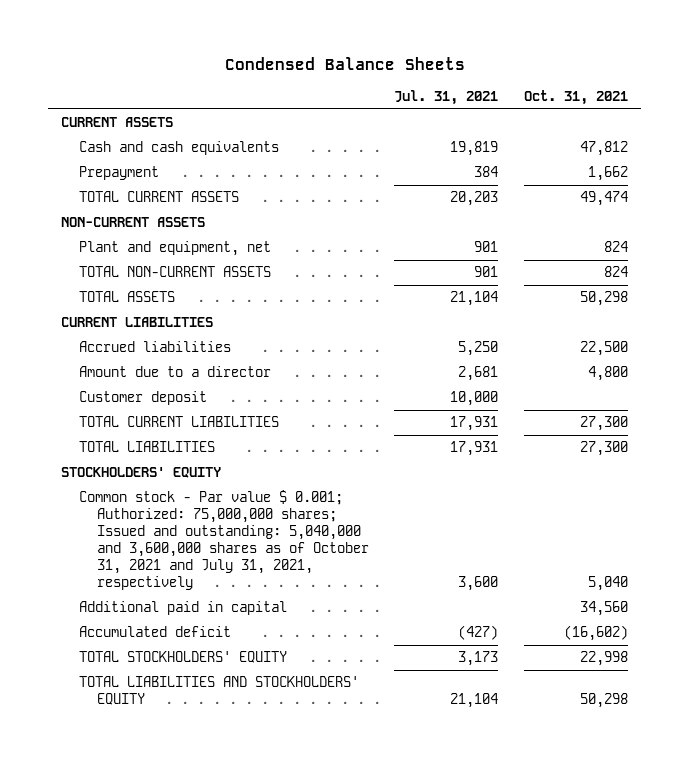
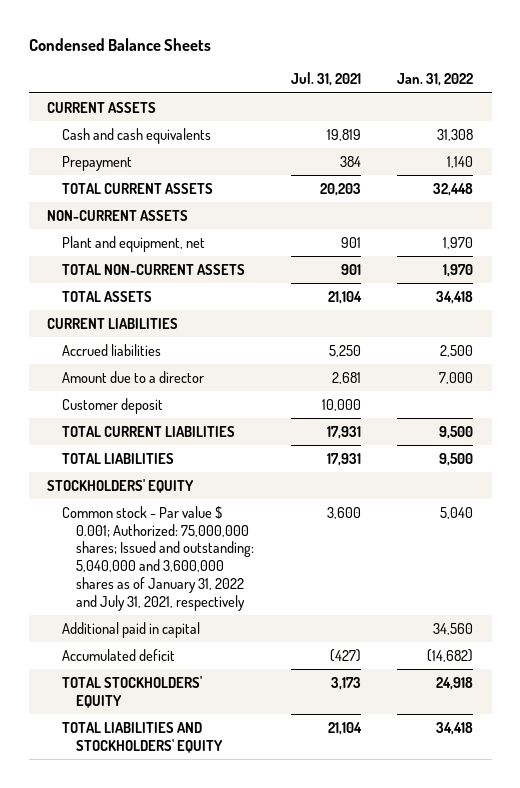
[524,90,629,106] Oct. 31, 2021 -> none
none -> [397,73,474,87] Jan. 31, 2022
[78,490,369,591] Common stock - Par value $ 0.001; Authorized: 75,000,000 shares; Issued and outstanding: 5,040,000 and 3,600,000 shares as of October 31, 2021 and July 31, 2021, respectively -> [61,505,255,611] Common stock - Par value $ 0.001; Authorized: 75,000,000 shares; Issued and outstanding: 5,040,000 and 3,600,000 shares as of January 31, 2022 and July 31, 2021, respectively

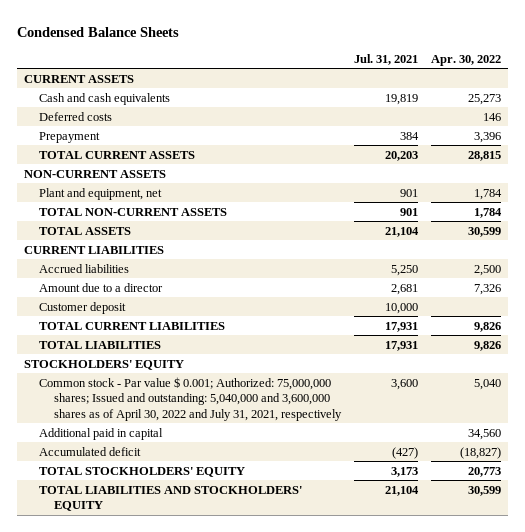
[397,73,474,87] Jan. 31, 2022 -> none
none -> [431,54,502,66] Apr. 30, 2022
none -> [38,111,112,121] Deferred costs
[61,505,255,611] Common stock - Par value $ 0.001; Authorized: 75,000,000 shares; Issued and outstanding: 5,040,000 and 3,600,000 shares as of January 31, 2022 and July 31, 2021, respectively -> [38,376,343,421] Common stock - Par value $ 0.001; Authorized: 75,000,000 shares; Issued and outstanding: 5,040,000 and 3,600,000 shares as of April 30, 2022 and July 31, 2021, respectively

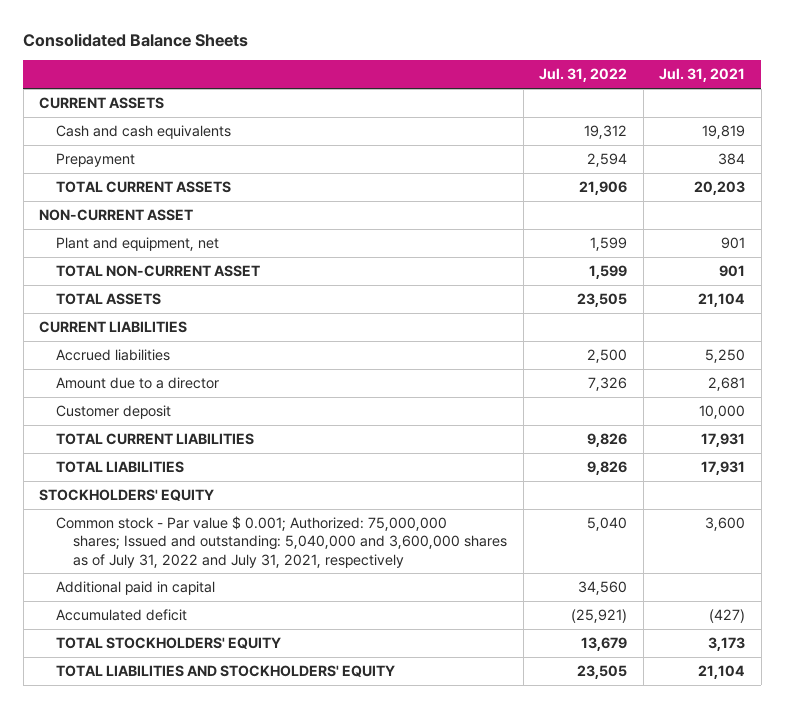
[17,26,180,37] Condensed Balance Sheets -> [23,32,249,47] Consolidated Balance Sheets
[431,54,502,66] Apr. 30, 2022 -> none
none -> [539,68,628,83] Jul. 31, 2022
[38,111,112,121] Deferred costs -> none
[23,169,166,178] NON-CURRENT ASSETS -> [39,209,194,222] NON-CURRENT ASSET
[38,207,227,216] TOTAL NON-CURRENT ASSETS -> [56,265,261,278] TOTAL NON-CURRENT ASSET
[38,376,343,421] Common stock - Par value $ 0.001; Authorized: 75,000,000 shares; Issued and outstanding: 5,040,000 and 3,600,000 shares as of April 30, 2022 and July 31, 2021, respectively -> [56,516,508,568] Common stock - Par value $ 0.001; Authorized: 75,000,000 shares; Issued and outstanding: 5,040,000 and 3,600,000 shares as of July 31, 2022 and July 31, 2021, respectively

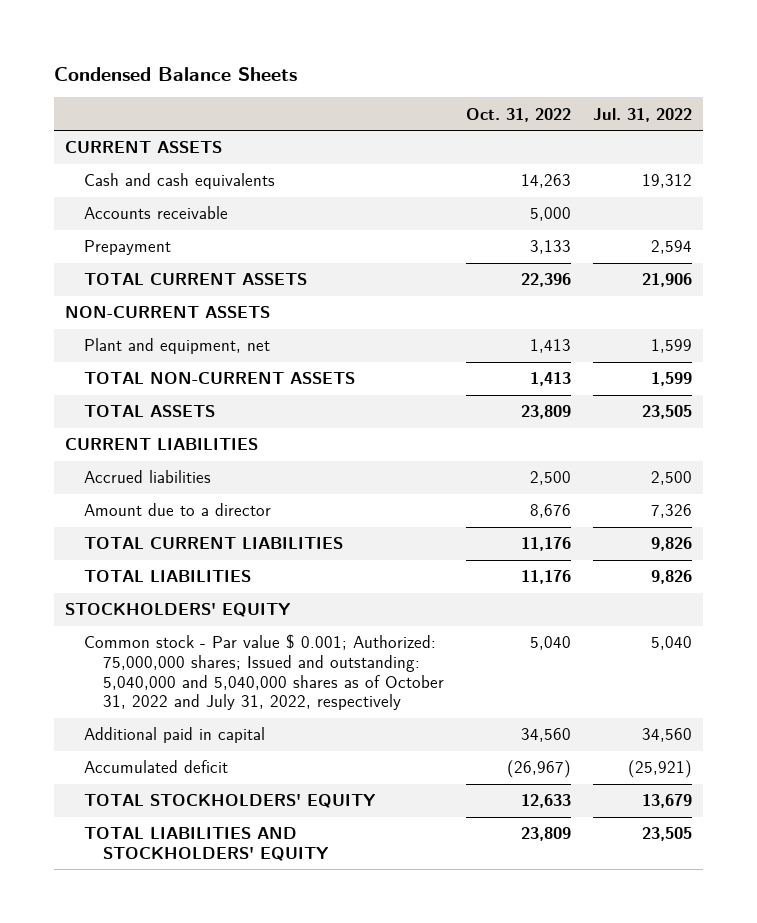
[23,32,249,47] Consolidated Balance Sheets -> [54,66,298,81] Condensed Balance Sheets
[659,68,746,83] Jul. 31, 2021 -> none
none -> [465,107,571,122] Oct. 31, 2022
none -> [84,206,229,220] Accounts receivable
[39,209,194,222] NON-CURRENT ASSET -> [65,306,271,319] NON-CURRENT ASSETS
[56,265,261,278] TOTAL NON-CURRENT ASSET -> [84,372,356,385] TOTAL NON-CURRENT ASSETS
[56,405,172,420] Customer deposit -> none
[56,516,508,568] Common stock - Par value $ 0.001; Authorized: 75,000,000 shares; Issued and outstanding: 5,040,000 and 3,600,000 shares as of July 31, 2022 and July 31, 2021, respectively -> [84,634,445,711] Common stock - Par value $ 0.001; Authorized: 75,000,000 shares; Issued and outstanding: 5,040,000 and 5,040,000 shares as of October 31, 2022 and July 31, 2022, respectively

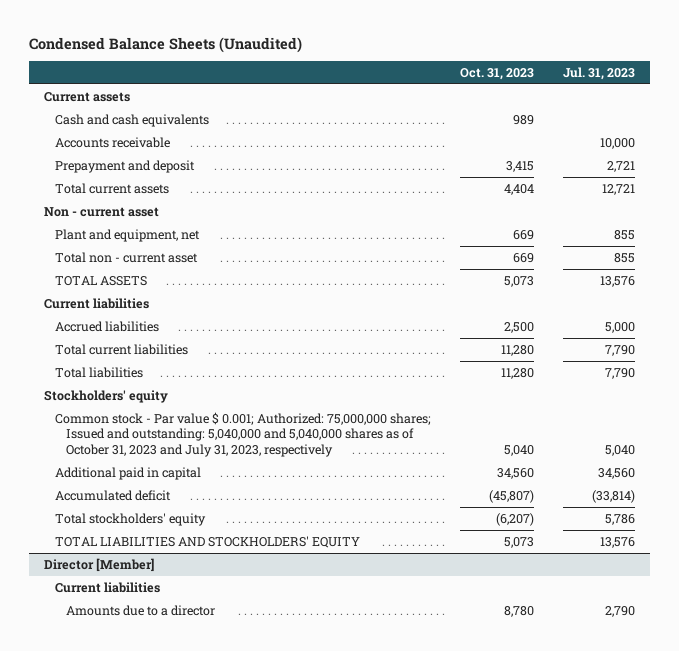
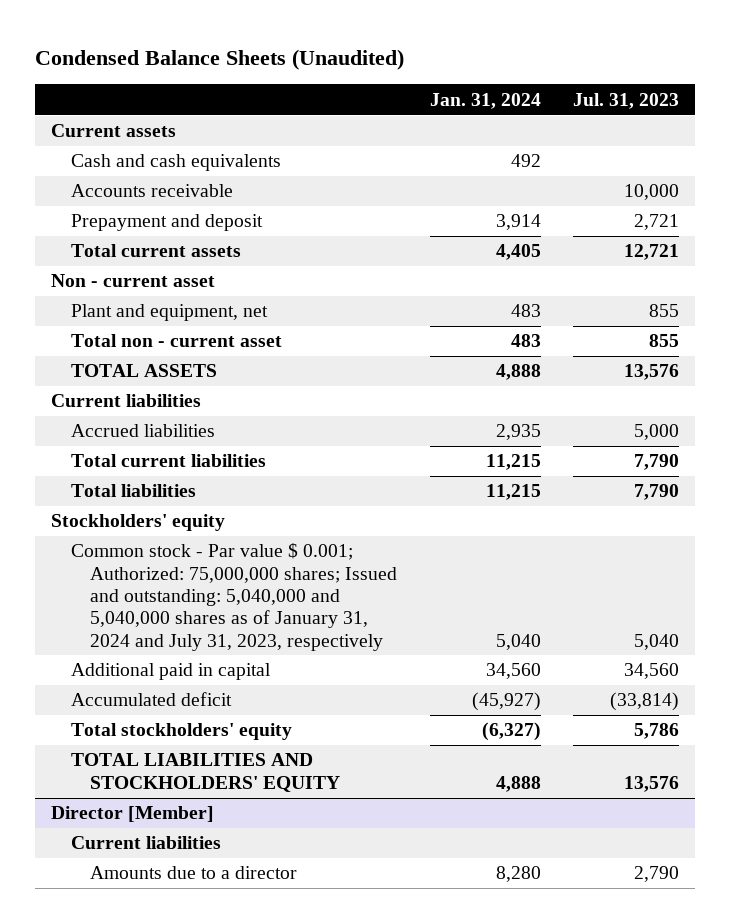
[459,67,534,80] Oct. 31, 2023 -> none
none -> [429,92,541,109] Jan. 31, 2024
[54,411,431,457] Common stock - Par value $ 0.001; Authorized: 75,000,000 shares; Issued and outstanding: 5,040,000 and 5,040,000 shares as of October 31, 2023 and July 31, 2023, respectively -> [70,543,398,651] Common stock - Par value $ 0.001; Authorized: 75,000,000 shares; Issued and outstanding: 5,040,000 and 5,040,000 shares as of January 31, 2024 and July 31, 2023, respectively

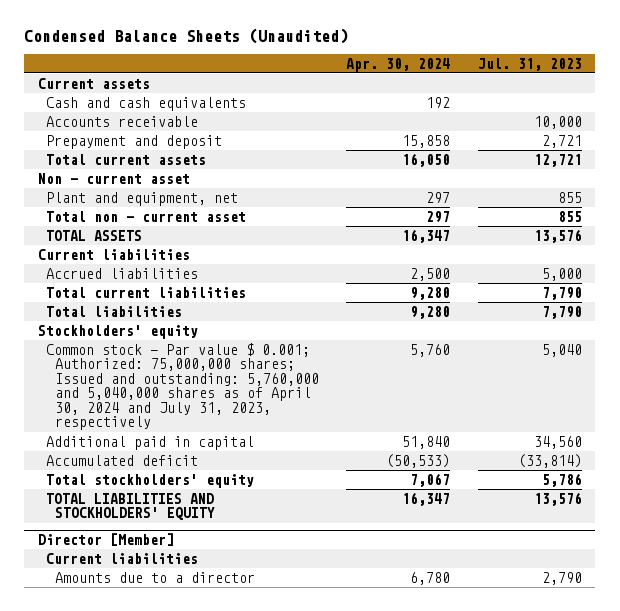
[429,92,541,109] Jan. 31, 2024 -> none
none -> [346,57,451,72] Apr. 30, 2024
[70,543,398,651] Common stock - Par value $ 0.001; Authorized: 75,000,000 shares; Issued and outstanding: 5,040,000 and 5,040,000 shares as of January 31, 2024 and July 31, 2023, respectively -> [46,342,320,431] Common stock - Par value $ 0.001; Authorized: 75,000,000 shares; Issued and outstanding: 5,760,000 and 5,040,000 shares as of April 30, 2024 and July 31, 2023, respectively

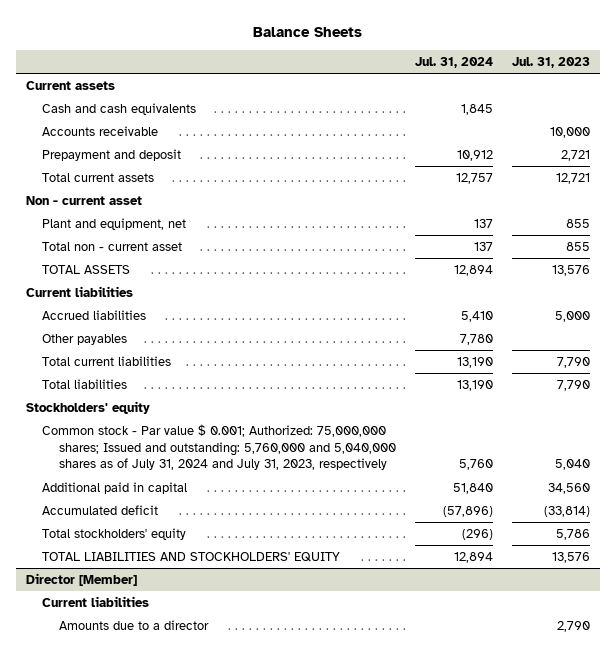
[24,28,349,45] Condensed Balance Sheets (Unaudited) -> [253,26,363,37] Balance Sheets
[346,57,451,72] Apr. 30, 2024 -> none
none -> [415,57,494,69] Jul. 31, 2024
none -> [42,334,128,346] Other payables
[46,342,320,431] Common stock - Par value $ 0.001; Authorized: 75,000,000 shares; Issued and outstanding: 5,760,000 and 5,040,000 shares as of April 30, 2024 and July 31, 2023, respectively -> [42,424,397,471] Common stock - Par value $ 0.001; Authorized: 75,000,000 shares; Issued and outstanding: 5,760,000 and 5,040,000 shares as of July 31, 2024 and July 31, 2023, respectively

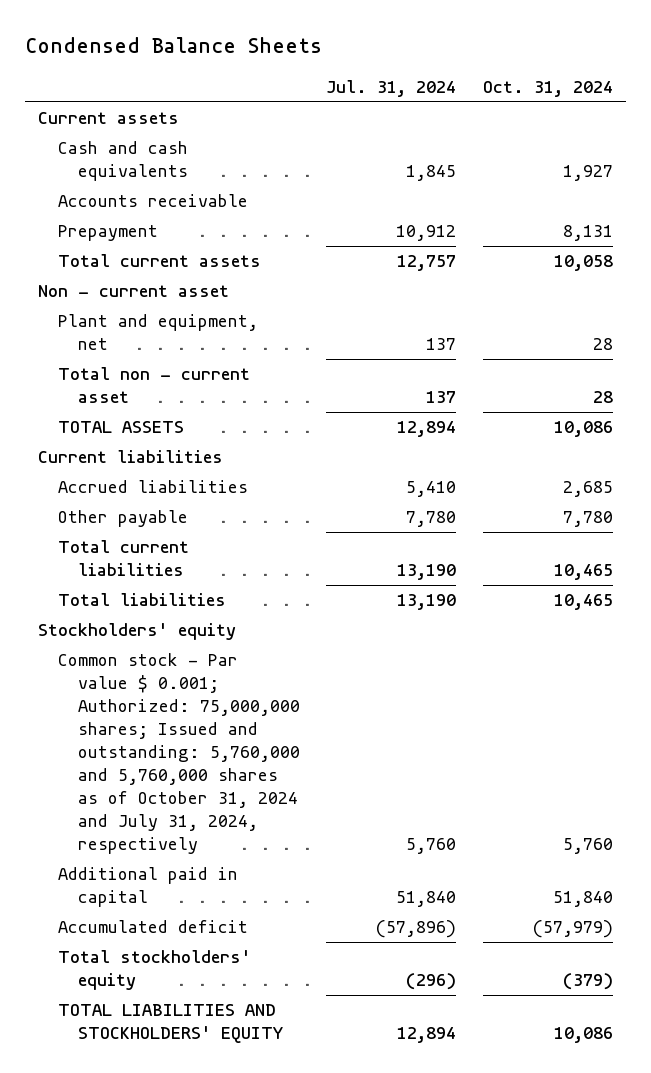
[253,26,363,37] Balance Sheets -> [25,37,323,54] Condensed Balance Sheets
[512,57,591,69] Jul. 31, 2023 -> none
none -> [482,81,613,98] Oct. 31, 2024
[42,149,182,162] Prepayment and deposit -> [58,225,159,242] Prepayment
[42,334,128,346] Other payables -> [58,510,189,528] Other payable
[42,424,397,471] Common stock - Par value $ 0.001; Authorized: 75,000,000 shares; Issued and outstanding: 5,760,000 and 5,040,000 shares as of July 31, 2024 and July 31, 2023, respectively -> [58,653,300,854] Common stock - Par value $ 0.001; Authorized: 75,000,000 shares; Issued and outstanding: 5,760,000 and 5,760,000 shares as of October 31, 2024 and July 31, 2024, respectively
[25,573,137,587] Director [Member] -> none
[42,596,150,608] Current liabilities -> none
[59,620,210,631] Amounts due to a director -> none

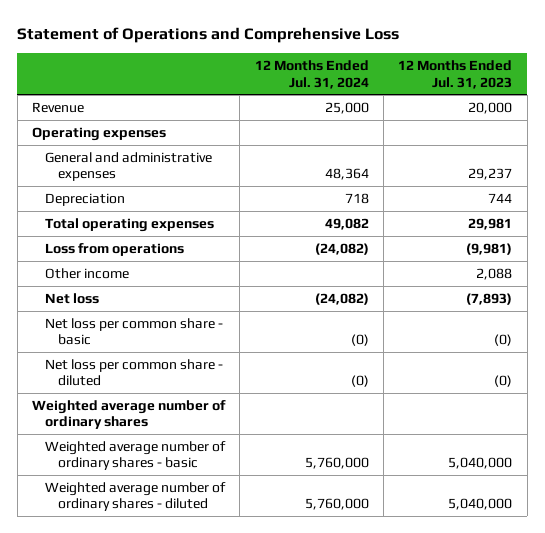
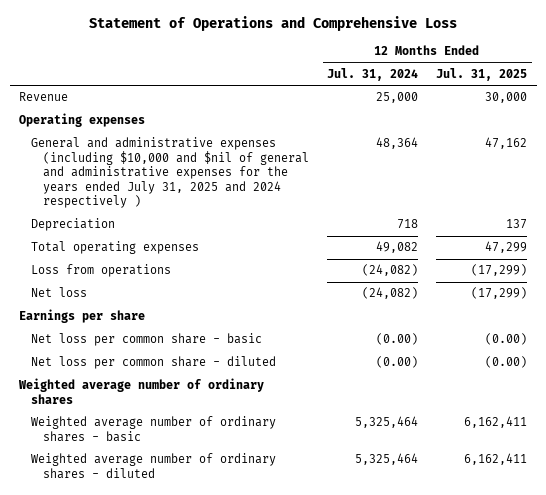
[398,60,513,89] 12 Months Ended Jul. 31, 2023 -> none
none -> [436,67,528,81] Jul. 31, 2025
[45,151,213,182] General and administrative expenses -> [30,137,309,209] General and administrative expenses (including $10,000 and $nil of general and administrative expenses for the years ended July 31, 2025 and 2024 respectively )
[45,267,130,279] Other income -> none
none -> [18,309,145,324] Earnings per share
[350,334,369,347] (0) -> [376,333,419,346] (0.00)
[350,375,369,388] (0) -> [376,356,419,369] (0.00)
[304,457,369,470] 5,760,000 -> [355,416,419,429] 5,325,464
[304,498,369,511] 5,760,000 -> [355,453,419,466] 5,325,464

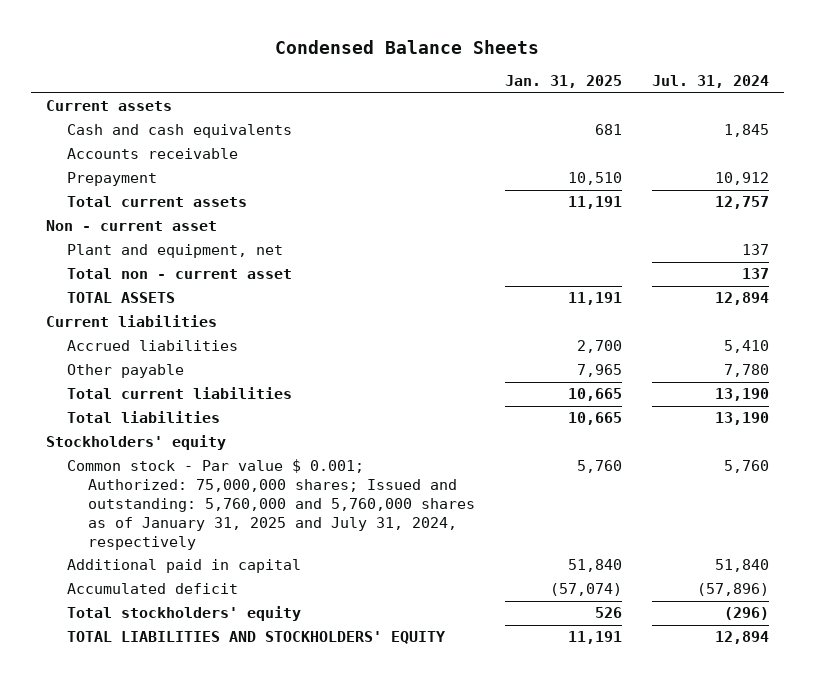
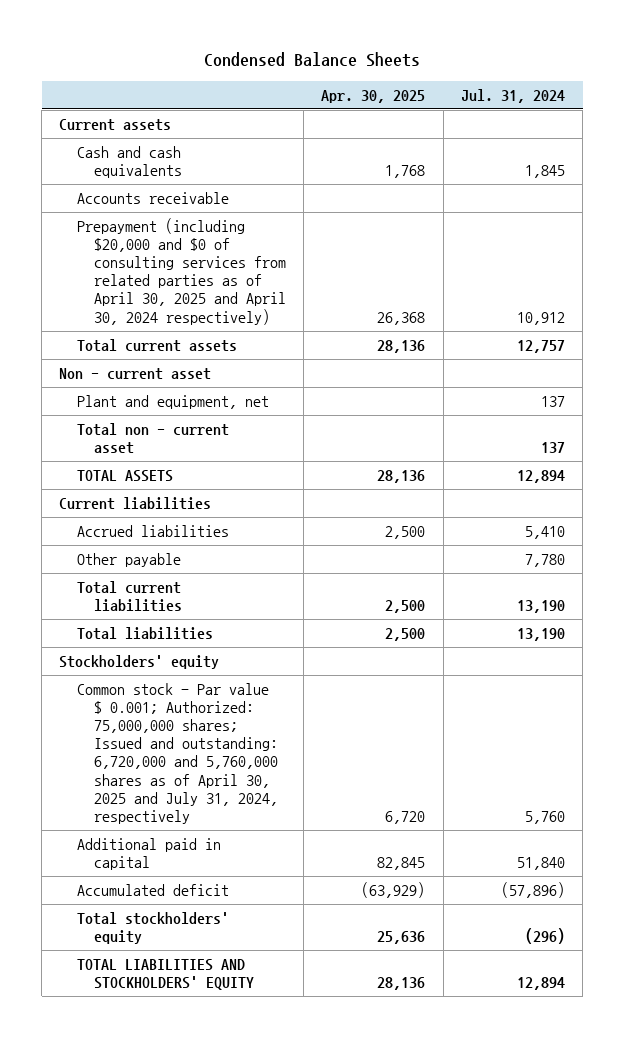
[504,75,622,89] Jan. 31, 2025 -> none
none -> [321,89,426,103] Apr. 30, 2025
[66,172,157,187] Prepayment -> [76,217,286,325] Prepayment (including $20,000 and $0 of consulting services from related parties as of April 30, 2025 and April 30, 2024 respectively)
[66,459,475,551] Common stock - Par value $ 0.001; Authorized: 75,000,000 shares; Issued and outstanding: 5,760,000 and 5,760,000 shares as of January 31, 2025 and July 31, 2024, respectively -> [76,682,278,824] Common stock - Par value $ 0.001; Authorized: 75,000,000 shares; Issued and outstanding: 6,720,000 and 5,760,000 shares as of April 30, 2025 and July 31, 2024, respectively

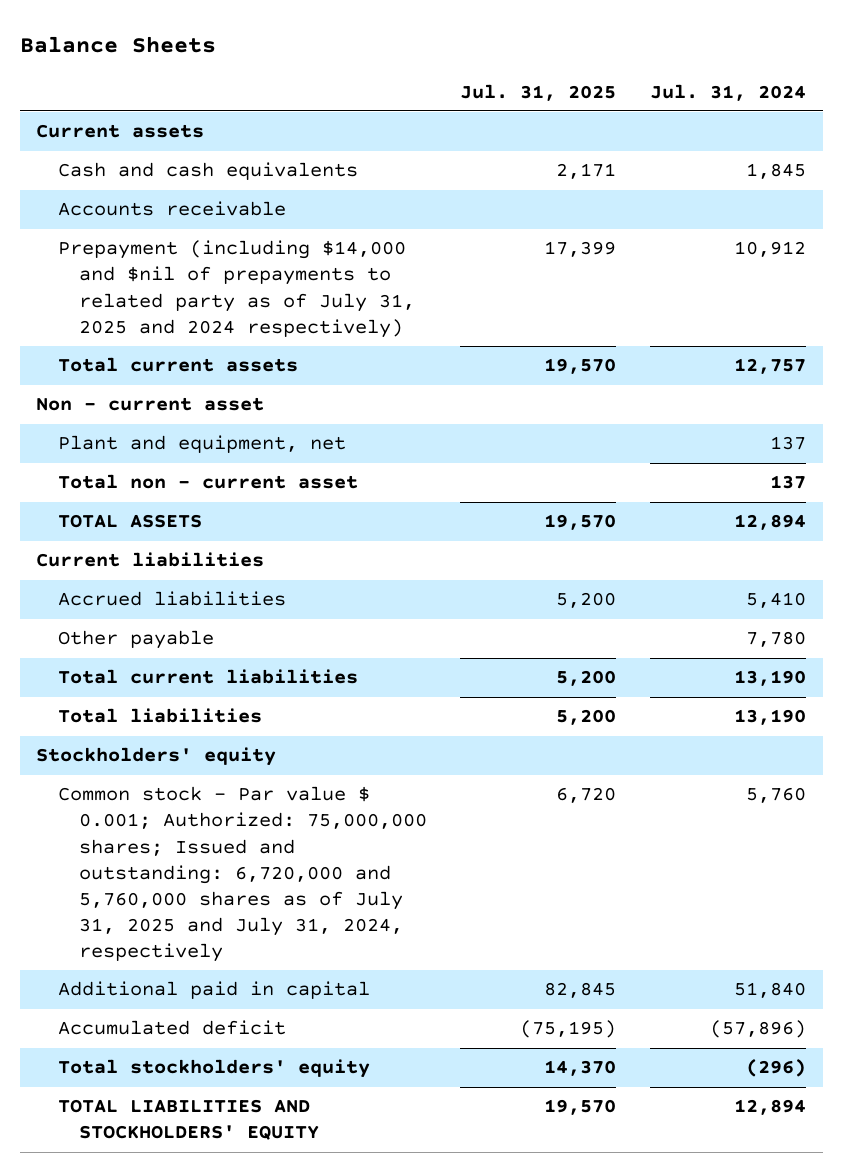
[204,52,421,68] Condensed Balance Sheets -> [19,35,216,53] Balance Sheets
[321,89,426,103] Apr. 30, 2025 -> none
none -> [460,83,617,101] Jul. 31, 2025
[76,217,286,325] Prepayment (including $20,000 and $0 of consulting services from related parties as of April 30, 2025 and April 30, 2024 respectively) -> [57,240,415,338] Prepayment (including $14,000 and $nil of prepayments to related party as of July 31, 2025 and 2024 respectively)
[76,682,278,824] Common stock - Par value $ 0.001; Authorized: 75,000,000 shares; Issued and outstanding: 6,720,000 and 5,760,000 shares as of April 30, 2025 and July 31, 2024, respectively -> [57,786,427,962] Common stock - Par value $ 0.001; Authorized: 75,000,000 shares; Issued and outstanding: 6,720,000 and 5,760,000 shares as of July 31, 2025 and July 31, 2024, respectively

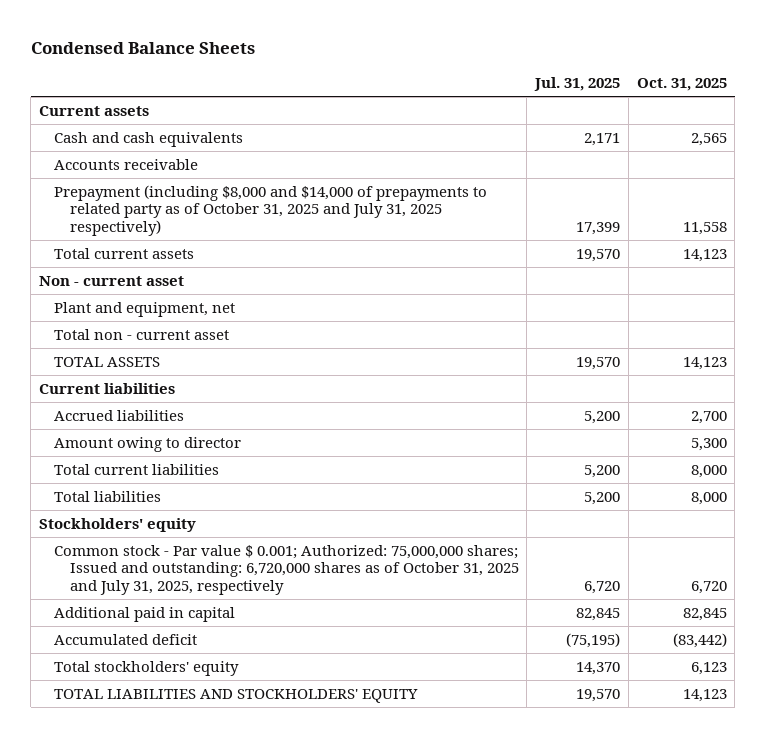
[19,35,216,53] Balance Sheets -> [30,41,255,54] Condensed Balance Sheets
[650,83,807,101] Jul. 31, 2024 -> none
none -> [636,77,727,91] Oct. 31, 2025
[57,240,415,338] Prepayment (including $14,000 and $nil of prepayments to related party as of July 31, 2025 and 2024 respectively) -> [54,185,488,236] Prepayment (including $8,000 and $14,000 of prepayments to related party as of October 31, 2025 and July 31, 2025 respectively)
[57,630,214,650] Other payable -> [54,437,242,453] Amount owing to director
[57,786,427,962] Common stock - Par value $ 0.001; Authorized: 75,000,000 shares; Issued and outstanding: 6,720,000 and 5,760,000 shares as of July 31, 2025 and July 31, 2024, respectively -> [54,545,519,595] Common stock - Par value $ 0.001; Authorized: 75,000,000 shares; Issued and outstanding: 6,720,000 shares as of October 31, 2025 and July 31, 2025, respectively

